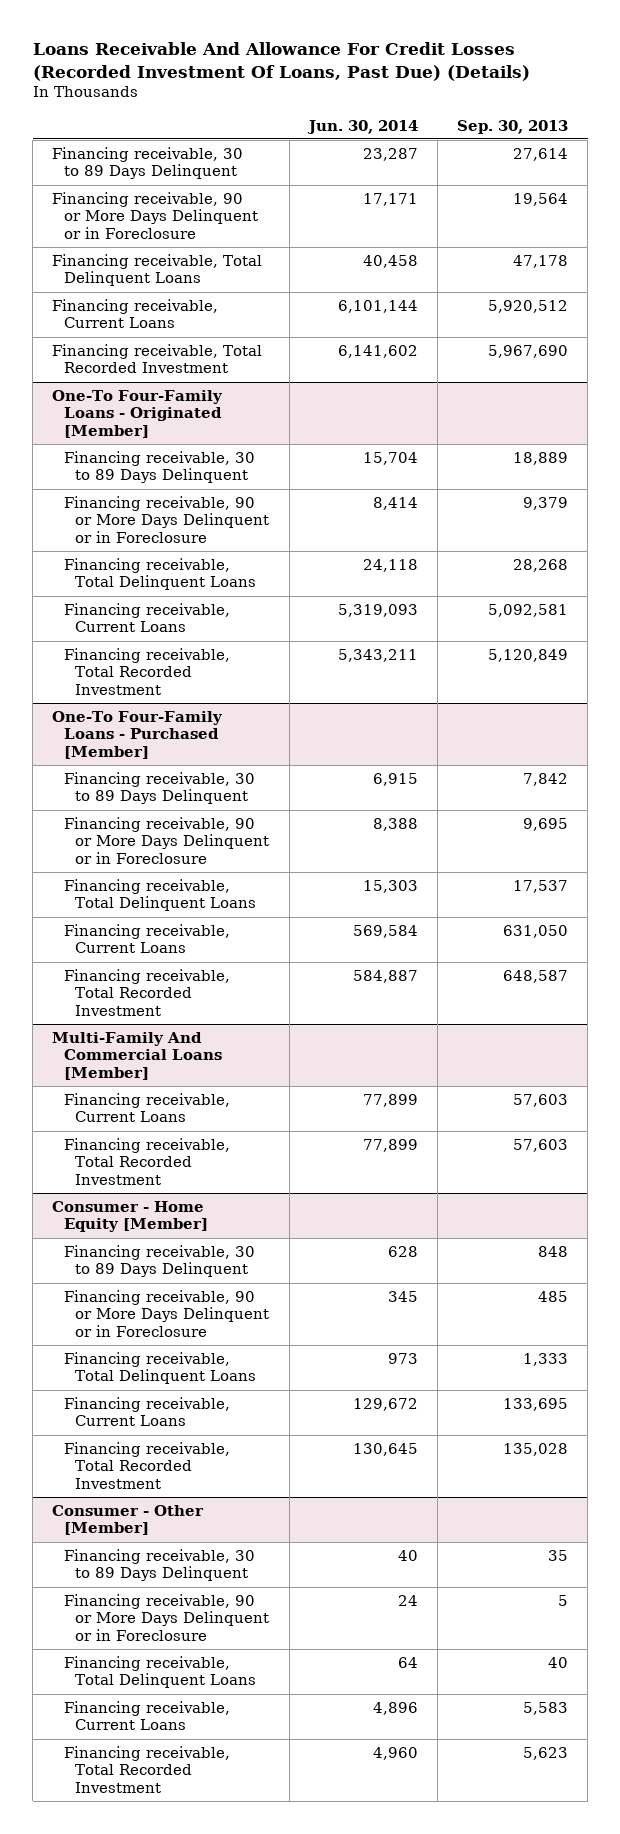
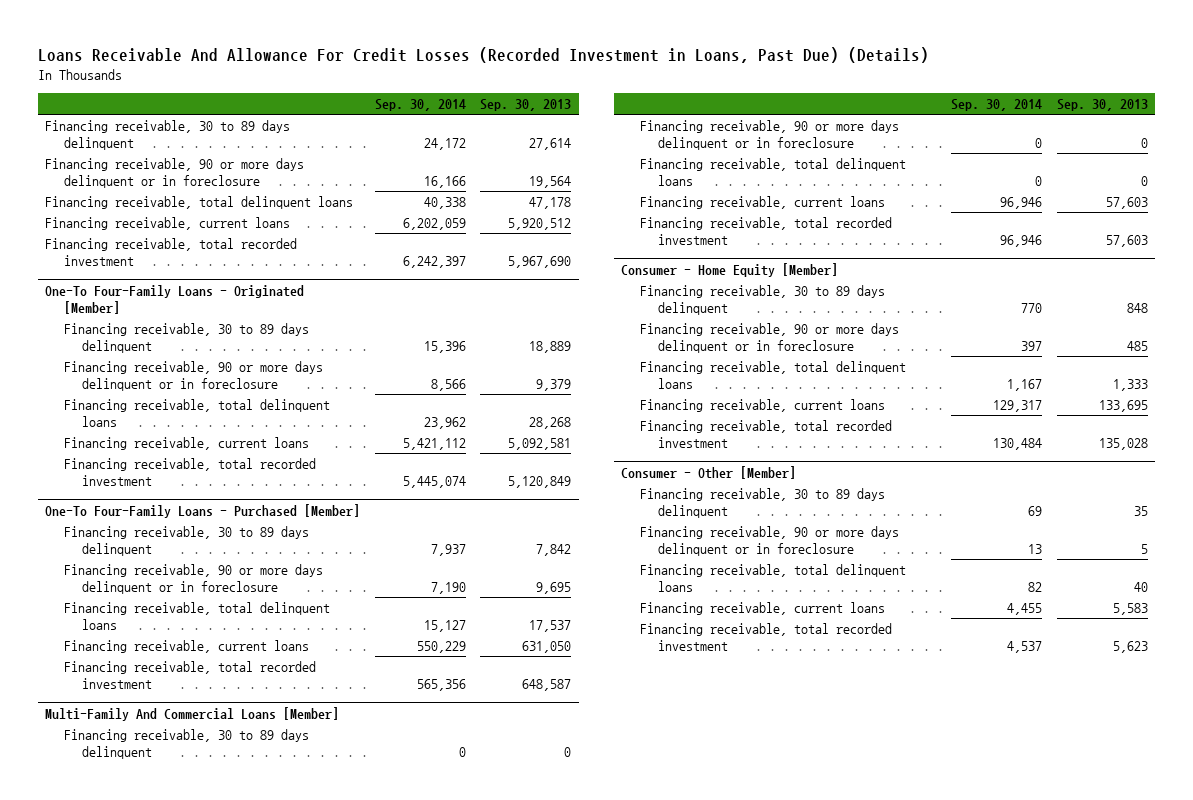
[32,42,530,81] Loans Receivable And Allowance For Credit Losses (Recorded Investment Of Loans, Past Due) (Details) -> [37,46,929,63] Loans Receivable And Allowance For Credit Losses (Recorded Investment in Loans, Past Due) (Details)
[306,119,418,134] Jun. 30, 2014 -> none
none -> [374,99,466,112] Sep. 30, 2014
[52,146,244,180] Financing receivable, 30 to 89 Days Delinquent -> [45,120,291,151] Financing receivable, 30 to 89 days delinquent
[52,191,258,240] Financing receivable, 90 or More Days Delinquent or in Foreclosure -> [45,158,305,189] Financing receivable, 90 or more days delinquent or in foreclosure
[52,253,263,287] Financing receivable, Total Delinquent Loans -> [45,196,354,210] Financing receivable, total delinquent loans
[52,298,219,329] Financing receivable, Current Loans -> [45,217,291,231] Financing receivable, current loans
[52,343,263,374] Financing receivable, Total Recorded Investment -> [45,238,298,267] Financing receivable, total recorded investment
[63,450,255,484] Financing receivable, 30 to 89 Days Delinquent -> [63,323,309,354] Financing receivable, 30 to 89 days delinquent
[63,495,270,544] Financing receivable, 90 or More Days Delinquent or in Foreclosure -> [63,361,323,392] Financing receivable, 90 or more days delinquent or in foreclosure
[63,557,257,591] Financing receivable, Total Delinquent Loans -> [63,399,330,428] Financing receivable, total delinquent loans
[63,602,230,633] Financing receivable, Current Loans -> [63,437,309,451] Financing receivable, current loans
[63,647,230,696] Financing receivable, Total Recorded Investment -> [63,458,316,487] Financing receivable, total recorded investment
[63,771,255,805] Financing receivable, 30 to 89 Days Delinquent -> [63,526,309,557] Financing receivable, 30 to 89 days delinquent
[63,816,270,865] Financing receivable, 90 or More Days Delinquent or in Foreclosure -> [63,564,323,595] Financing receivable, 90 or more days delinquent or in foreclosure
[63,878,257,912] Financing receivable, Total Delinquent Loans -> [63,602,330,631] Financing receivable, total delinquent loans
[63,923,230,954] Financing receivable, Current Loans -> [63,640,309,654] Financing receivable, current loans
[63,968,230,1017] Financing receivable, Total Recorded Investment -> [63,661,316,690] Financing receivable, total recorded investment
none -> [63,729,309,760] Financing receivable, 30 to 89 days delinquent
none -> [639,120,899,151] Financing receivable, 90 or more days delinquent or in foreclosure
none -> [639,158,906,187] Financing receivable, total delinquent loans
[63,1092,230,1123] Financing receivable, Current Loans -> [639,196,885,210] Financing receivable, current loans
[63,1137,230,1186] Financing receivable, Total Recorded Investment -> [639,217,892,246] Financing receivable, total recorded investment
[63,1244,255,1278] Financing receivable, 30 to 89 Days Delinquent -> [639,285,885,316] Financing receivable, 30 to 89 days delinquent
[63,1289,270,1338] Financing receivable, 90 or More Days Delinquent or in Foreclosure -> [639,323,899,354] Financing receivable, 90 or more days delinquent or in foreclosure
[63,1351,257,1385] Financing receivable, Total Delinquent Loans -> [639,361,906,390] Financing receivable, total delinquent loans
[63,1396,230,1427] Financing receivable, Current Loans -> [639,399,885,413] Financing receivable, current loans
[63,1441,230,1490] Financing receivable, Total Recorded Investment -> [639,420,892,449] Financing receivable, total recorded investment
[63,1548,255,1582] Financing receivable, 30 to 89 Days Delinquent -> [639,488,885,519] Financing receivable, 30 to 89 days delinquent
[63,1593,270,1642] Financing receivable, 90 or More Days Delinquent or in Foreclosure -> [639,526,899,557] Financing receivable, 90 or more days delinquent or in foreclosure
[63,1655,257,1689] Financing receivable, Total Delinquent Loans -> [639,564,906,593] Financing receivable, total delinquent loans
[63,1700,230,1731] Financing receivable, Current Loans -> [639,602,885,616] Financing receivable, current loans
[63,1745,230,1794] Financing receivable, Total Recorded Investment -> [639,623,892,652] Financing receivable, total recorded investment

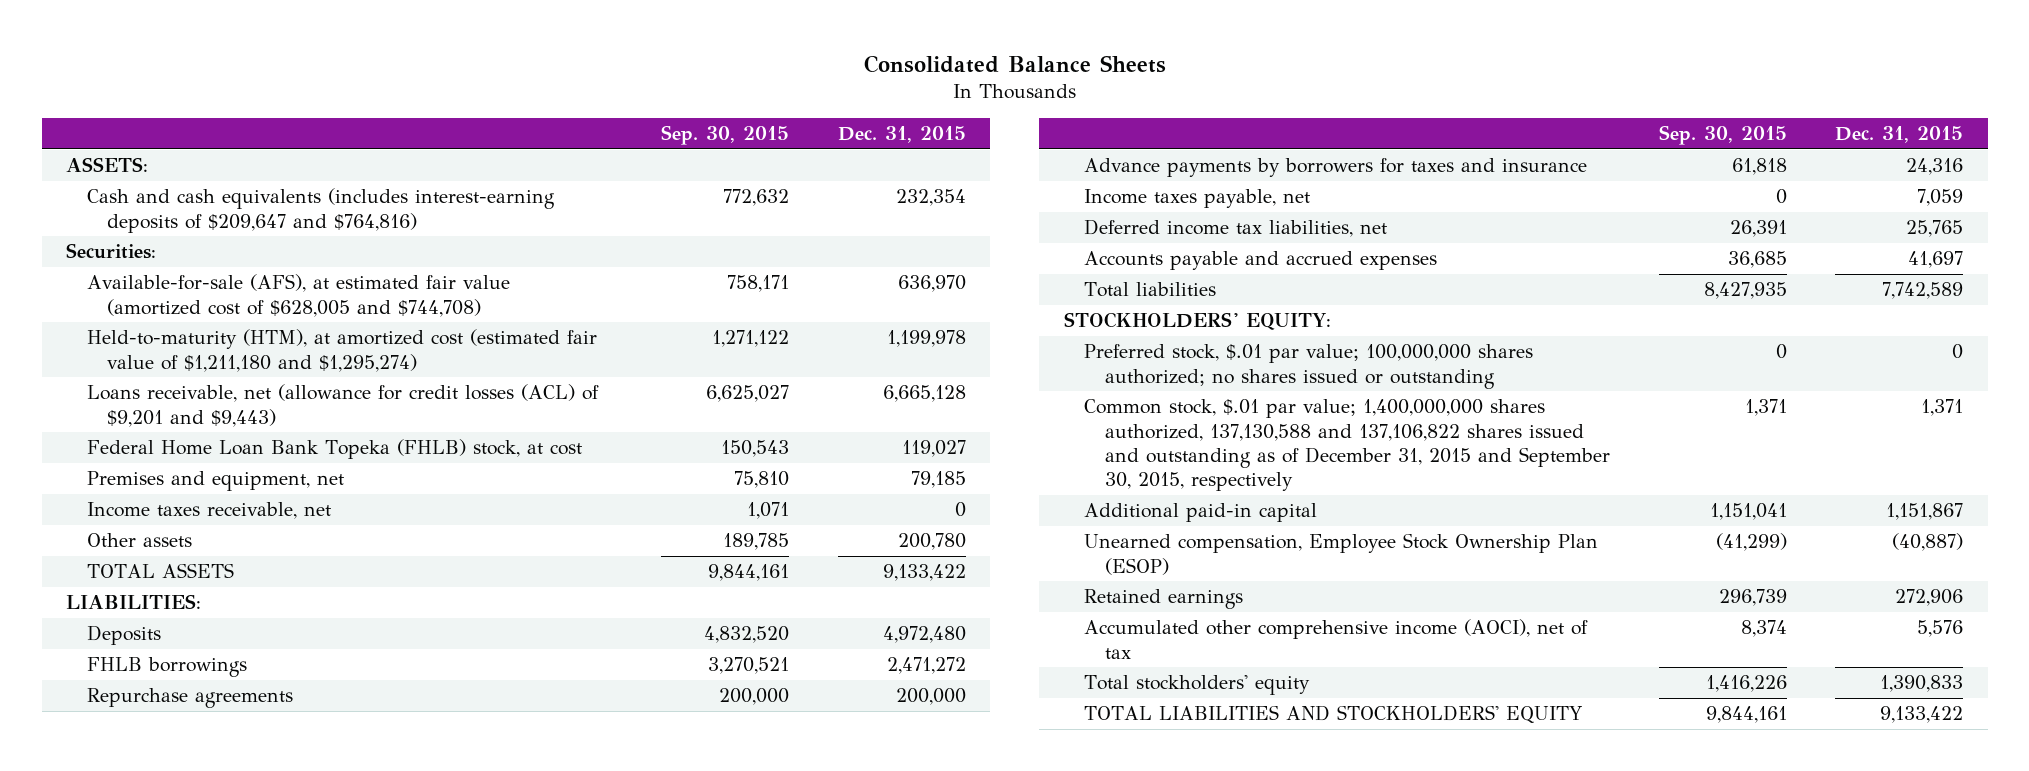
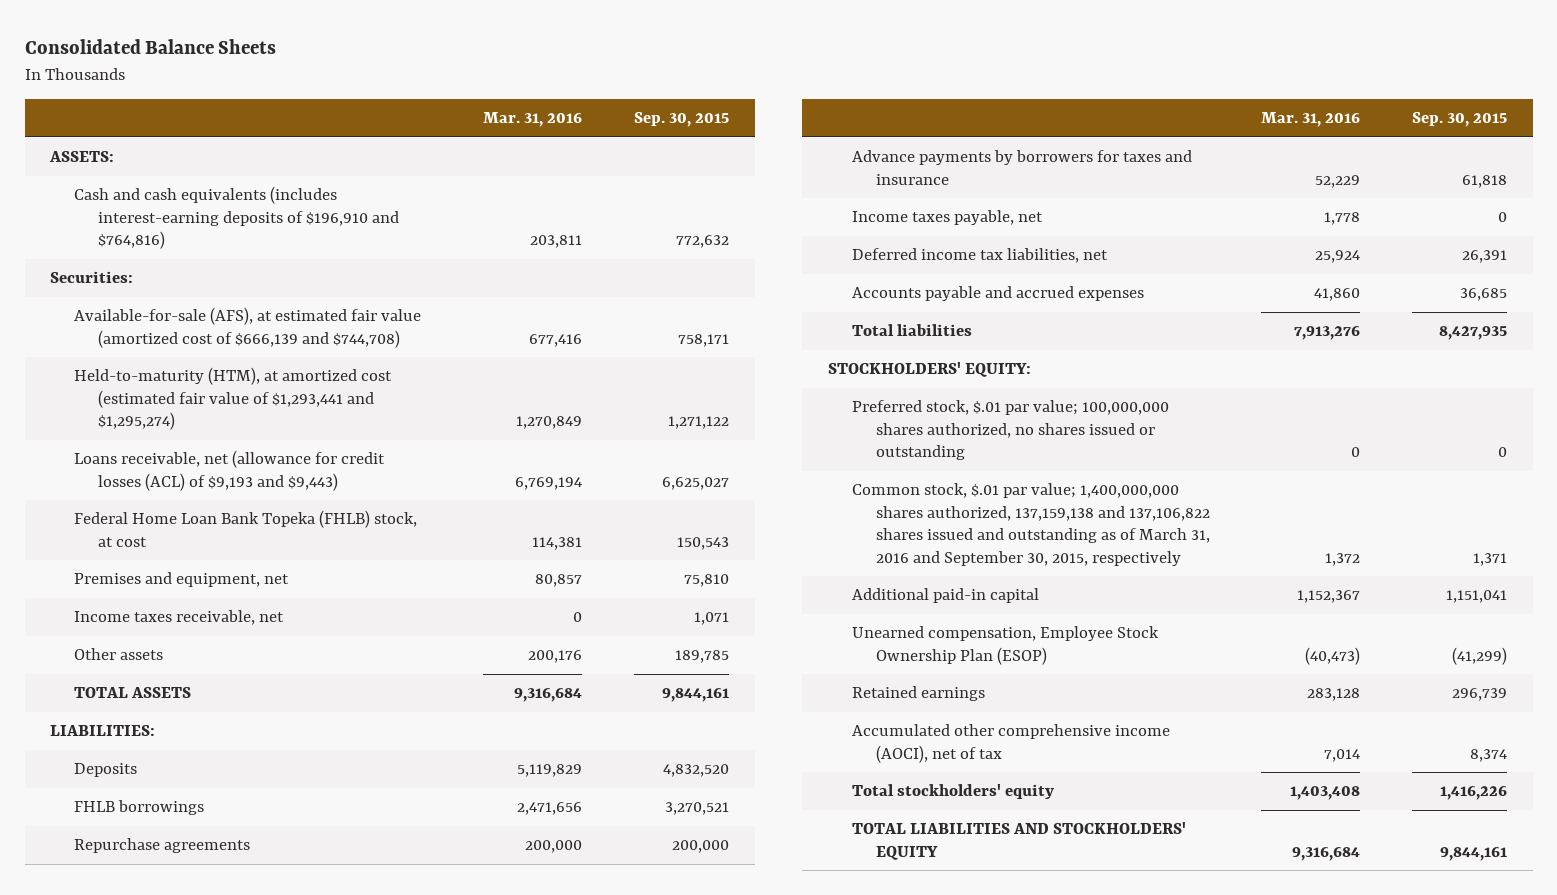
[837,126,966,144] Dec. 31, 2015 -> none
none -> [483,112,583,128] Mar. 31, 2016
[86,188,555,233] Cash and cash equivalents (includes interest-earning deposits of $209,647 and $764,816) -> [74,186,399,250] Cash and cash equivalents (includes interest-earning deposits of $196,910 and $764,816)
[86,274,510,317] Available-for-sale (AFS), at estimated fair value (amortized cost of $628,005 and $744,708) -> [74,307,422,348] Available-for-sale (AFS), at estimated fair value (amortized cost of $666,139 and $744,708)
[86,329,597,372] Held-to-maturity (HTM), at amortized cost (estimated fair value of $1,211,180 and $1,295,274) -> [74,367,393,431] Held-to-maturity (HTM), at amortized cost (estimated fair value of $1,293,441 and $1,295,274)
[86,384,599,427] Loans receivable, net (allowance for credit losses (ACL) of $9,201 and $9,443) -> [74,450,386,491] Loans receivable, net (allowance for credit losses (ACL) of $9,193 and $9,443)
[1084,344,1534,389] Preferred stock, $.01 par value; 100,000,000 shares authorized; no shares issued or outstanding -> [851,400,1169,461] Preferred stock, $.01 par value; 100,000,000 shares authorized, no shares issued or outstanding
[1084,399,1610,492] Common stock, $.01 par value; 1,400,000,000 shares authorized, 137,130,588 and 137,106,822 shares issued and outstanding as of December 31, 2015 and September 30, 2015, respectively -> [851,483,1210,566] Common stock, $.01 par value; 1,400,000,000 shares authorized, 137,159,138 and 137,106,822 shares issued and outstanding as of March 31, 2016 and September 30, 2015, respectively

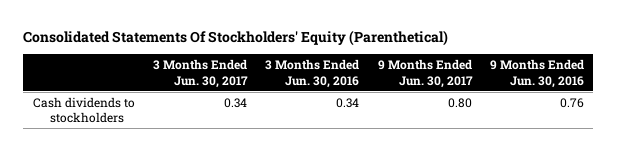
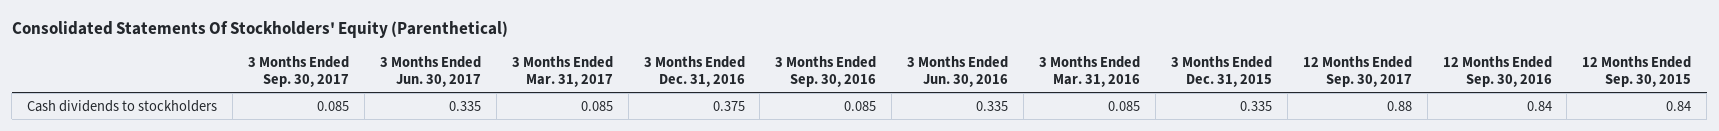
[377,59,473,88] 9 Months Ended Jun. 30, 2017 -> none
[489,59,584,88] 9 Months Ended Jun. 30, 2016 -> none
none -> [248,55,350,88] 3 Months Ended Sep. 30, 2017
none -> [511,55,613,88] 3 Months Ended Mar. 31, 2017
none -> [643,55,745,88] 3 Months Ended Dec. 31, 2016
none -> [775,55,877,88] 3 Months Ended Sep. 30, 2016
none -> [1039,55,1141,88] 3 Months Ended Mar. 31, 2016
none -> [1170,55,1272,88] 3 Months Ended Dec. 31, 2015
none -> [1302,55,1412,88] 12 Months Ended Sep. 30, 2017
none -> [1442,55,1552,88] 12 Months Ended Sep. 30, 2016
none -> [1582,55,1692,88] 12 Months Ended Sep. 30, 2015
[223,97,247,108] 0.34 -> [448,100,481,111] 0.335
[336,97,360,108] 0.34 -> [976,100,1009,111] 0.335

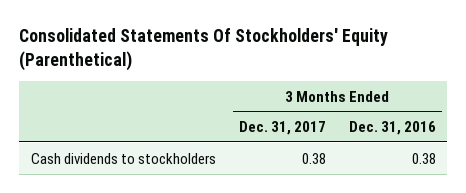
[248,55,350,88] 3 Months Ended Sep. 30, 2017 -> none
[379,55,481,88] 3 Months Ended Jun. 30, 2017 -> none
[511,55,613,88] 3 Months Ended Mar. 31, 2017 -> none
[775,55,877,88] 3 Months Ended Sep. 30, 2016 -> none
[907,55,1009,88] 3 Months Ended Jun. 30, 2016 -> none
[1039,55,1141,88] 3 Months Ended Mar. 31, 2016 -> none
[1170,55,1272,88] 3 Months Ended Dec. 31, 2015 -> none
[1302,55,1412,88] 12 Months Ended Sep. 30, 2017 -> none
[1442,55,1552,88] 12 Months Ended Sep. 30, 2016 -> none
[1582,55,1692,88] 12 Months Ended Sep. 30, 2015 -> none
none -> [238,121,326,136] Dec. 31, 2017
[712,100,745,111] 0.375 -> [411,152,436,164] 0.38

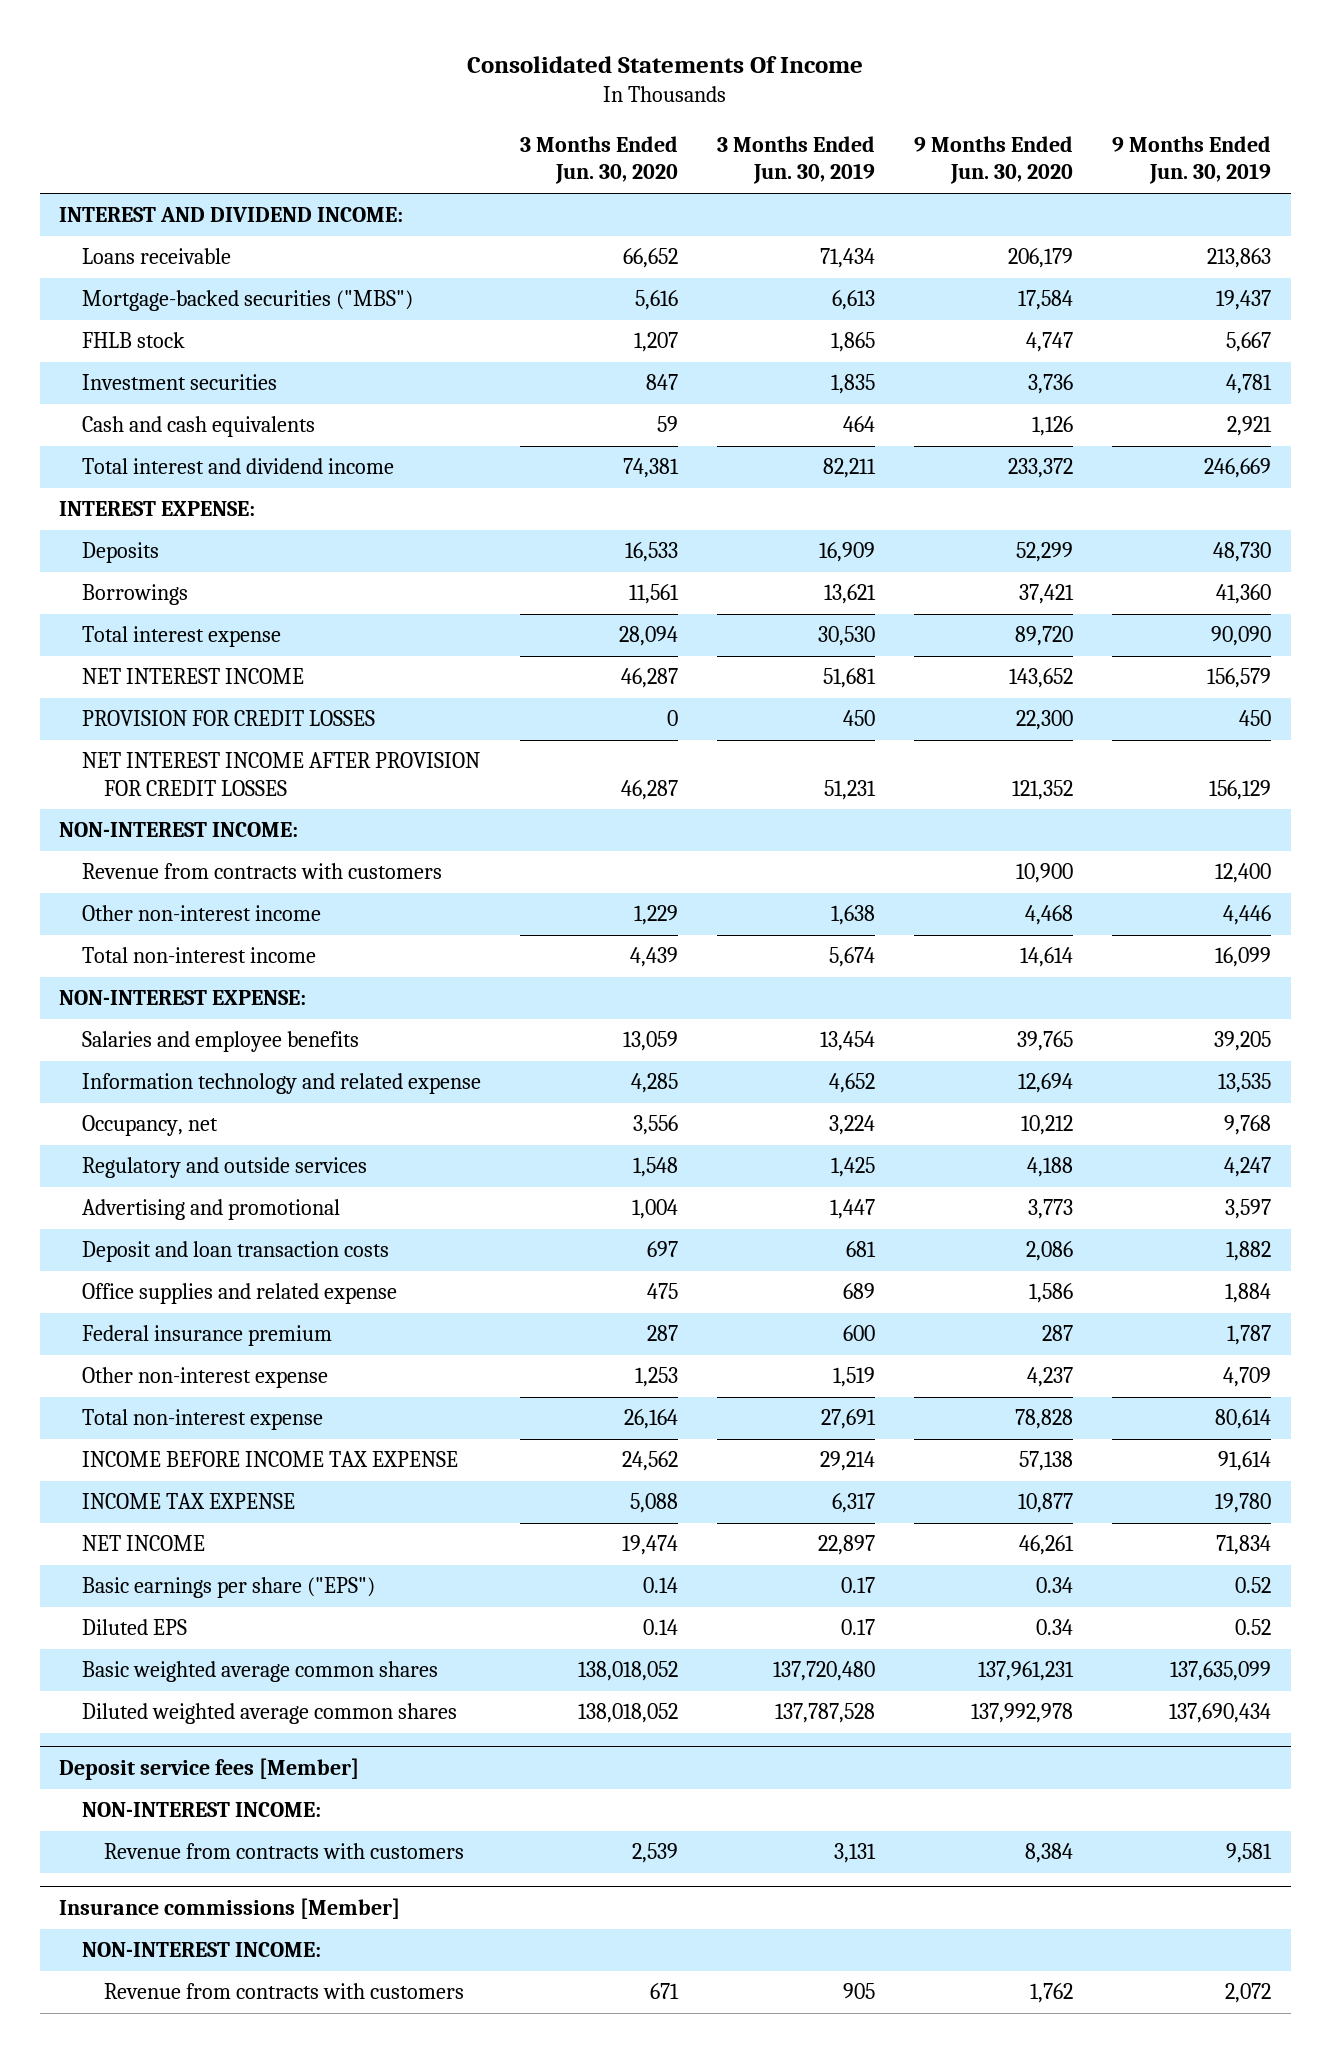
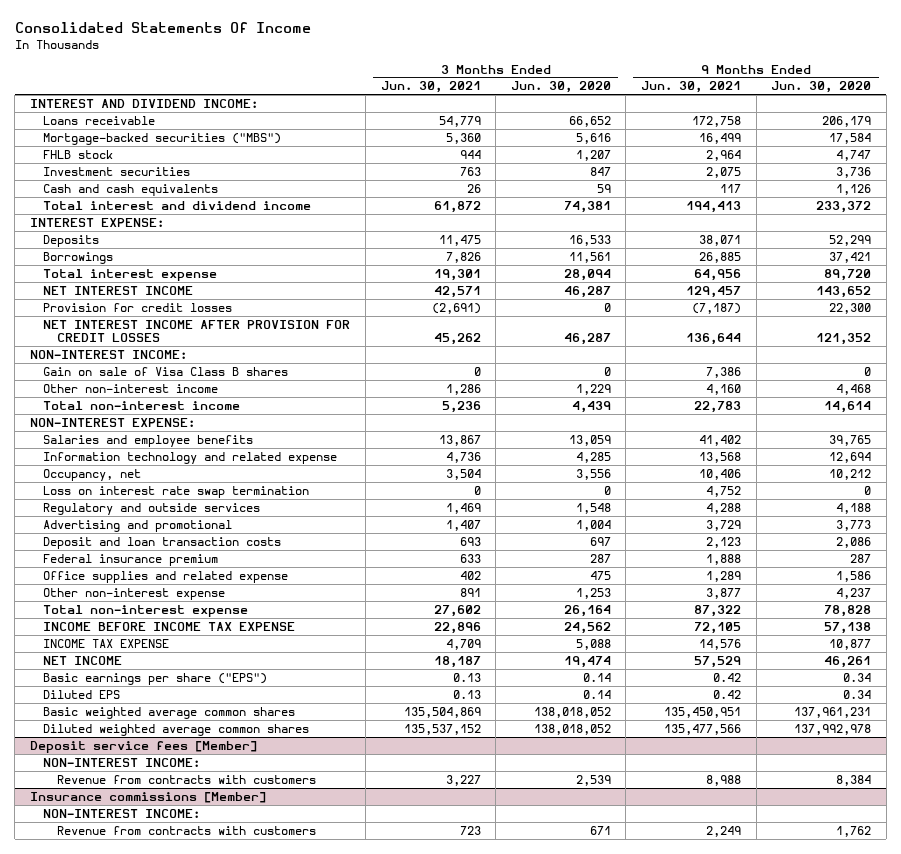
[716,136,875,185] 3 Months Ended Jun. 30, 2019 -> none
[1112,136,1272,185] 9 Months Ended Jun. 30, 2019 -> none
none -> [380,81,481,94] Jun. 30, 2021
none -> [640,81,741,94] Jun. 30, 2021
[81,710,375,727] PROVISION FOR CREDIT LOSSES -> [43,302,233,312] Provision for credit losses
[81,863,442,880] Revenue from contracts with customers -> none
none -> [43,366,289,376] Gain on sale of Visa Class B shares
none -> [43,485,310,498] Loss on interest rate swap termination
[81,1283,397,1305] Office supplies and related expense -> [43,570,289,583] Office supplies and related expense

